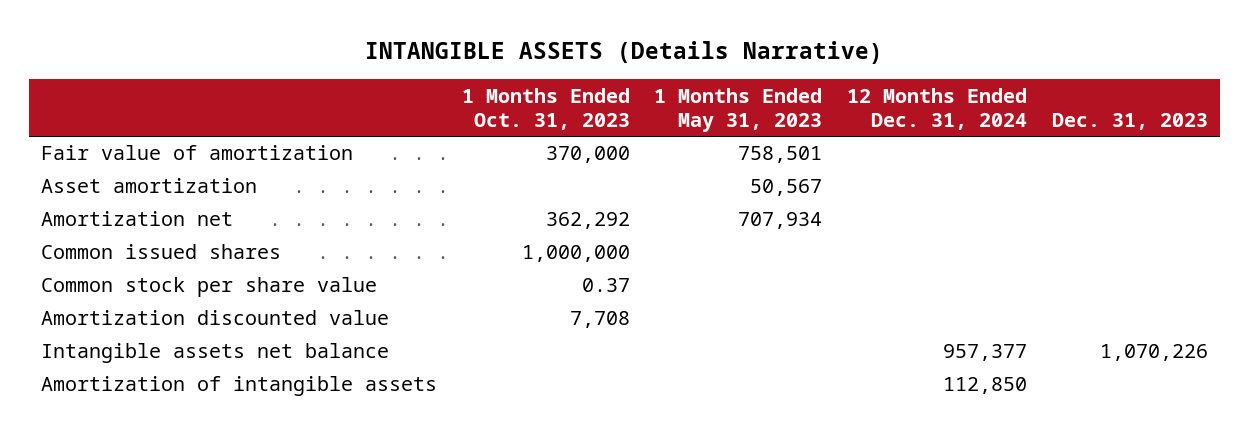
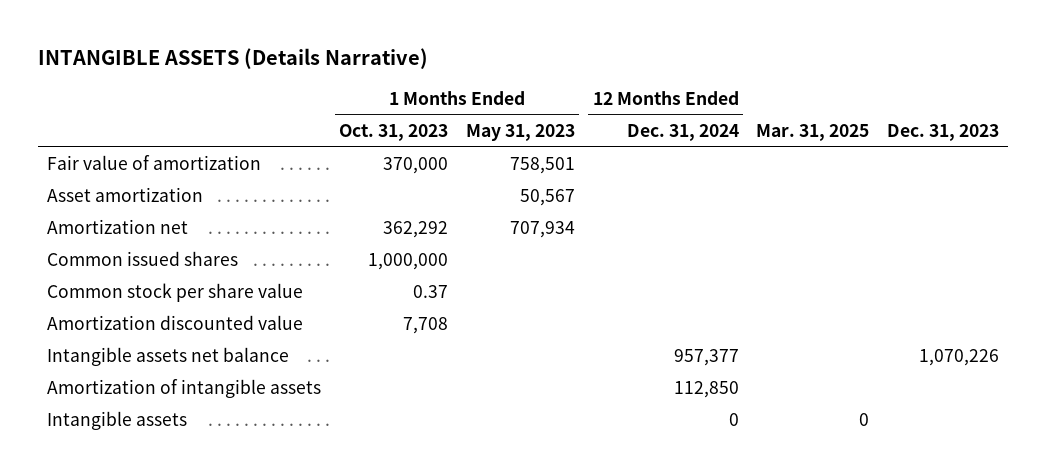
none -> [756,124,870,142] Mar. 31, 2025
none -> [47,411,188,431] Intangible assets

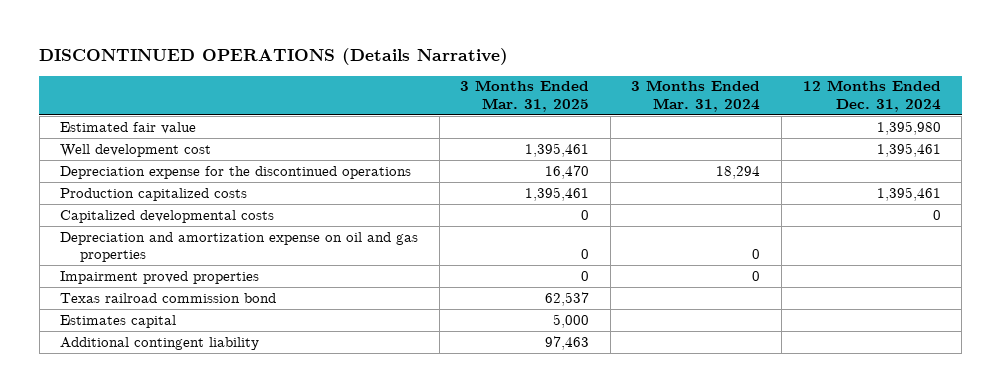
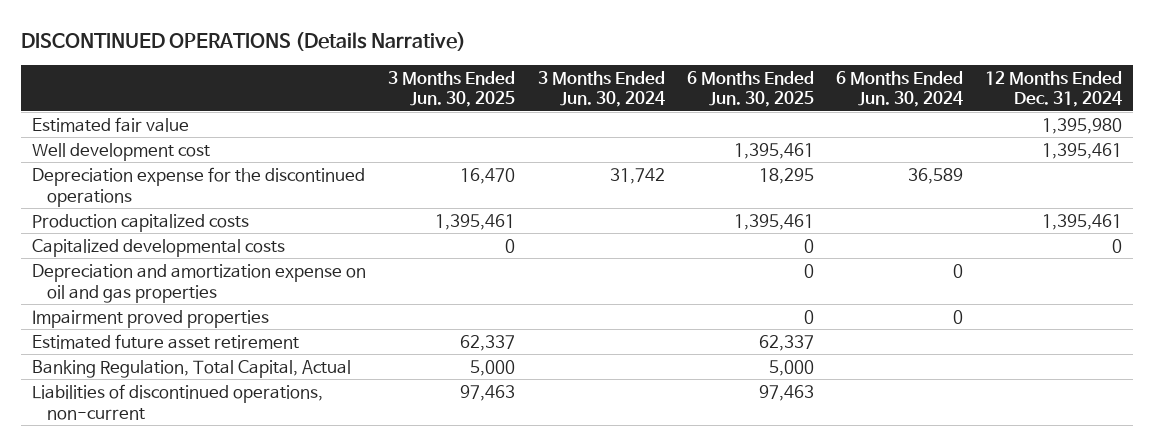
[460,80,590,112] 3 Months Ended Mar. 31, 2025 -> none
[631,80,761,112] 3 Months Ended Mar. 31, 2024 -> none
none -> [388,70,516,108] 3 Months Ended Jun. 30, 2025
none -> [537,70,665,108] 3 Months Ended Jun. 30, 2024
none -> [686,70,814,108] 6 Months Ended Jun. 30, 2025
none -> [835,70,963,108] 6 Months Ended Jun. 30, 2024
[60,292,277,303] Texas railroad commission bond -> [32,333,300,349] Estimated future asset retirement
[60,314,177,328] Estimates capital -> [32,359,352,378] Banking Regulation, Total Capital, Actual
[60,336,260,350] Additional contingent liability -> [32,383,324,420] Liabilities of discontinued operations, non-current

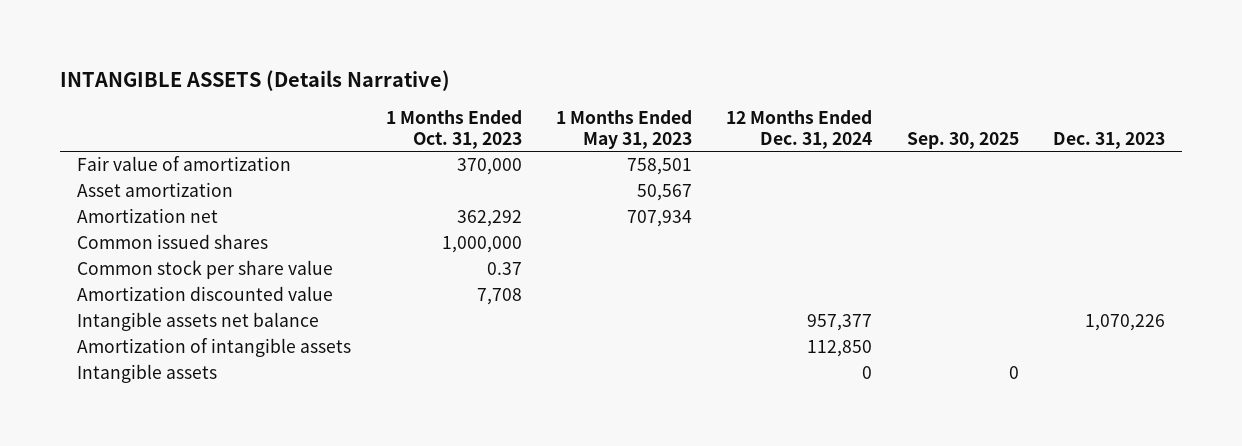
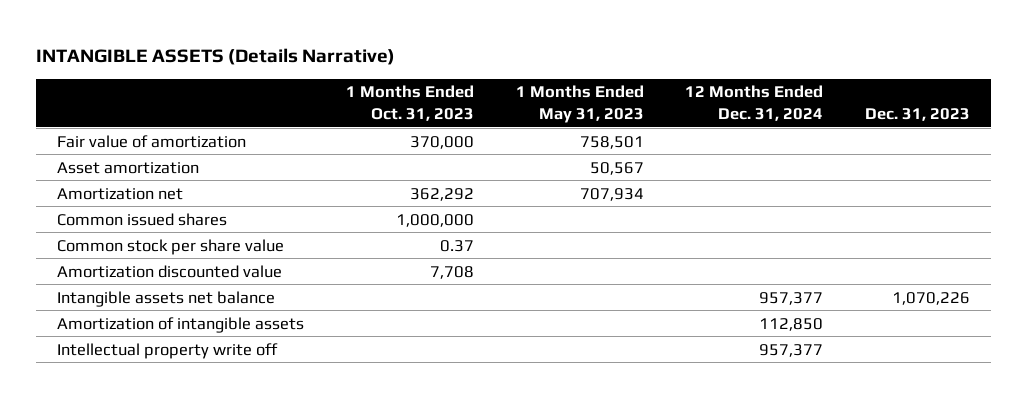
[906,132,1019,150] Sep. 30, 2025 -> none
[77,364,218,384] Intangible assets -> none
none -> [57,342,279,359] Intellectual property write off

